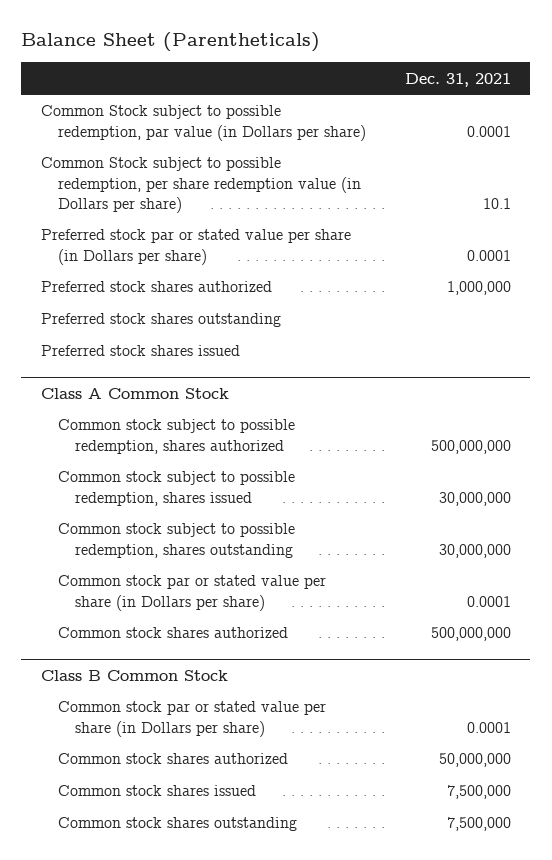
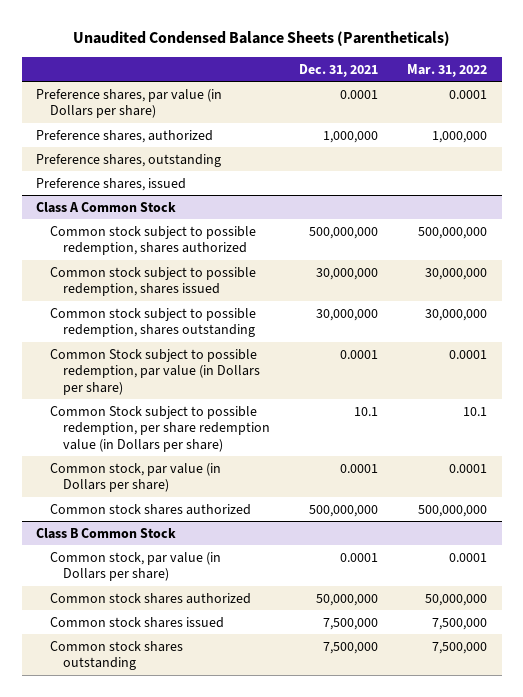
[21,32,321,53] Balance Sheet (Parentheticals) -> [72,31,450,47] Unaudited Condensed Balance Sheets (Parentheticals)
none -> [407,63,488,77] Mar. 31, 2022
[40,105,366,141] Common Stock subject to possible redemption, par value (in Dollars per share) -> none
[40,157,361,213] Common Stock subject to possible redemption, per share redemption value (in Dollars per share) -> none
[40,229,351,265] Preferred stock par or stated value per share (in Dollars per share) -> [36,88,223,119] Preference shares, par value (in Dollars per share)
[40,281,272,293] Preferred stock shares authorized -> [36,129,214,143] Preference shares, authorized
[40,313,281,328] Preferred stock shares outstanding -> [36,153,222,167] Preference shares, outstanding
[40,345,240,357] Preferred stock shares issued -> [36,177,187,191] Preference shares, issued
none -> [49,348,261,395] Common Stock subject to possible redemption, par value (in Dollars per share)
none -> [49,405,271,452] Common Stock subject to possible redemption, per share redemption value (in Dollars per share)
[57,575,326,611] Common stock par or stated value per share (in Dollars per share) -> [49,462,221,493] Common stock, par value (in Dollars per share)
[57,701,326,737] Common stock par or stated value per share (in Dollars per share) -> [49,551,221,582] Common stock, par value (in Dollars per share)

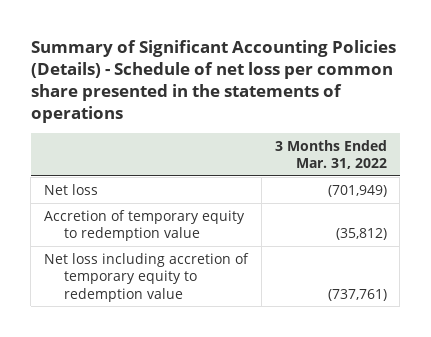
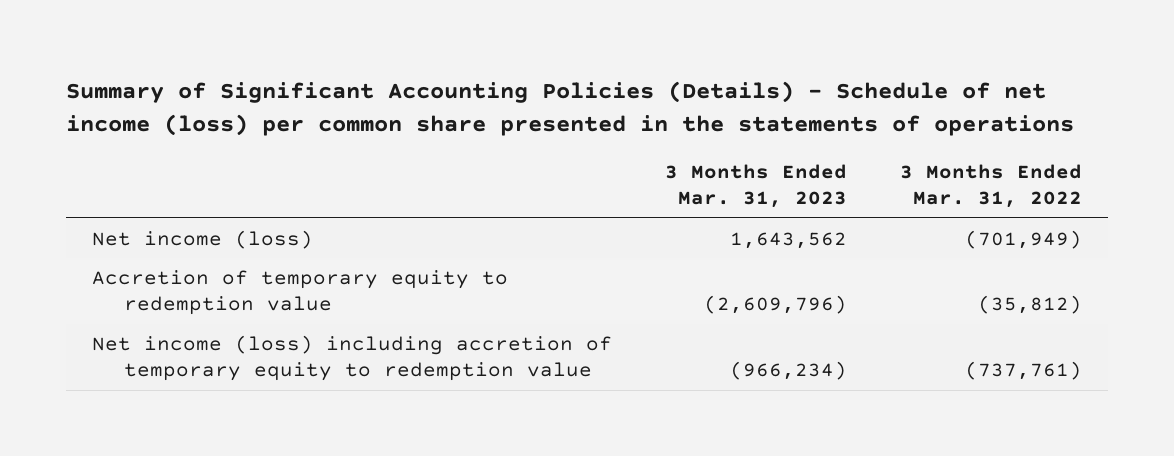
[30,39,396,123] Summary of Significant Accounting Policies (Details) - Schedule of net loss per common share presented in the statements of operations -> [65,81,1074,137] Summary of Significant Accounting Policies (Details) - Schedule of net income (loss) per common share presented in the statements of operations
none -> [664,164,847,209] 3 Months Ended Mar. 31, 2023
[44,183,99,195] Net loss -> [92,229,314,249] Net income (loss)
[44,252,250,302] Net loss including accretion of temporary equity to redemption value -> [92,334,613,382] Net income (loss) including accretion of temporary equity to redemption value

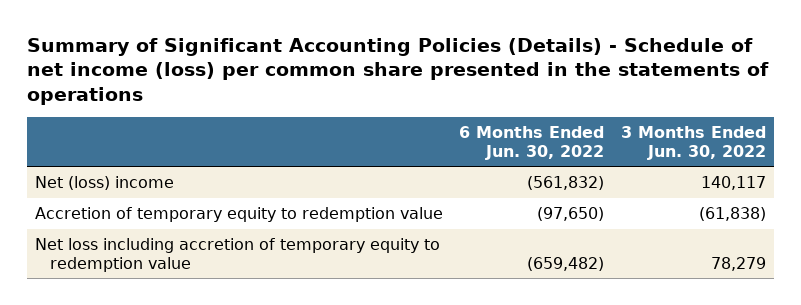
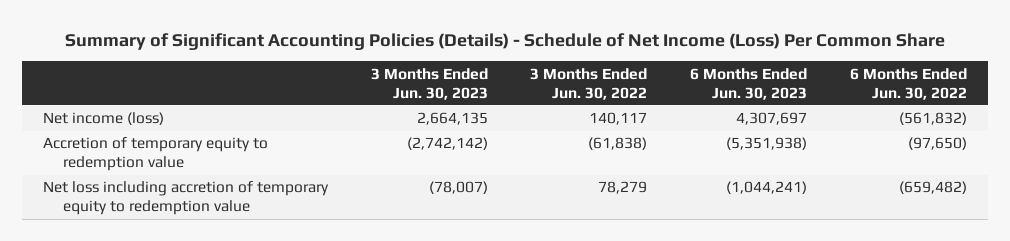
[27,37,770,106] Summary of Significant Accounting Policies (Details) - Schedule of net income (loss) per common share presented in the statements of operations -> [64,32,945,50] Summary of Significant Accounting Policies (Details) - Schedule of Net Income (Loss) Per Common Share
none -> [370,67,488,100] 3 Months Ended Jun. 30, 2023
none -> [690,67,808,100] 6 Months Ended Jun. 30, 2023
[35,176,175,191] Net (loss) income -> [43,112,165,126] Net income (loss)

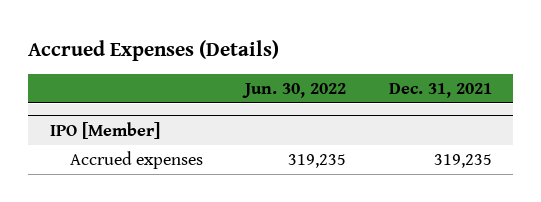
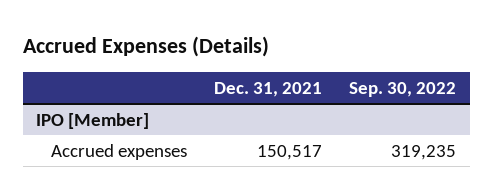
[242,82,347,98] Jun. 30, 2022 -> none
none -> [349,81,457,97] Sep. 30, 2022
[433,154,492,169] 319,235 -> [257,144,323,160] 150,517

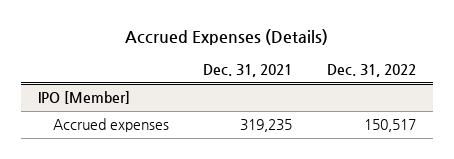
[349,81,457,97] Sep. 30, 2022 -> none
none -> [326,63,416,77] Dec. 31, 2022
[257,144,323,160] 150,517 -> [240,119,293,133] 319,235

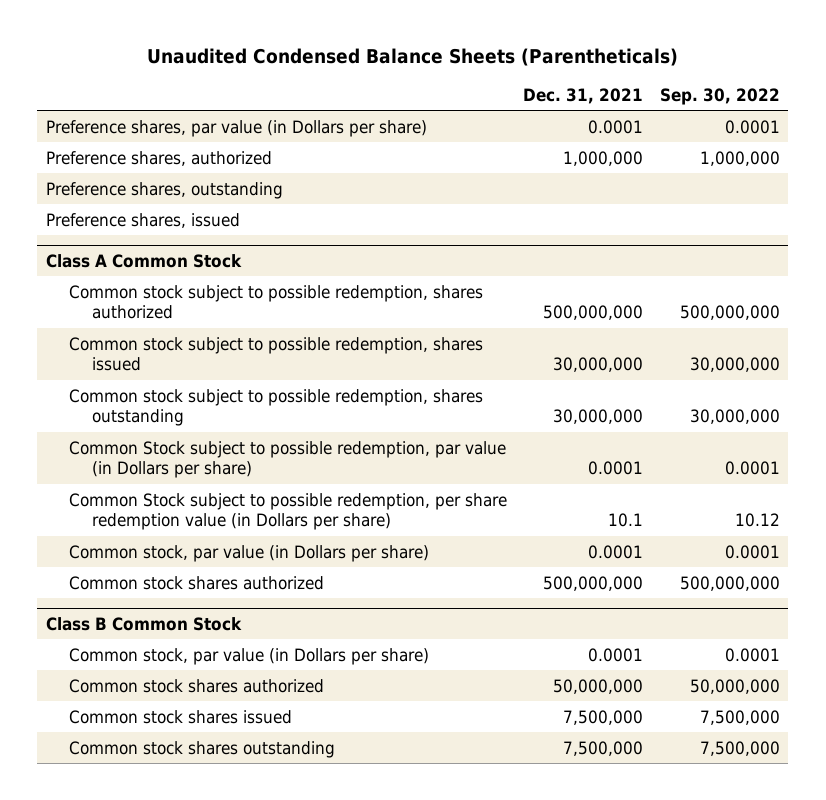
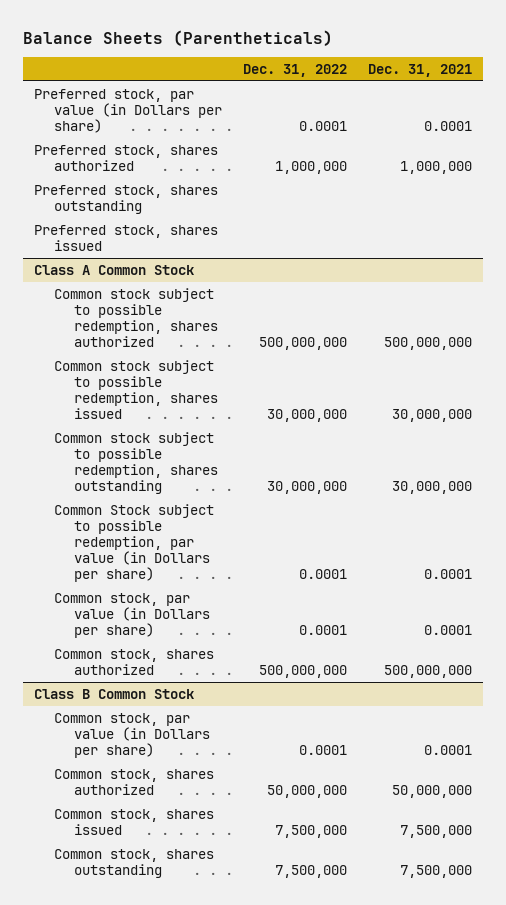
[146,47,678,66] Unaudited Condensed Balance Sheets (Parentheticals) -> [22,29,333,46] Balance Sheets (Parentheticals)
[659,87,780,105] Sep. 30, 2022 -> none
none -> [243,63,348,77] Dec. 31, 2022
[45,119,427,137] Preference shares, par value (in Dollars per share) -> [33,88,222,133] Preferred stock, par value (in Dollars per share)
[45,150,272,166] Preference shares, authorized -> [33,144,218,171] Preferred stock, shares authorized
[45,181,283,199] Preference shares, outstanding -> [33,184,218,214] Preferred stock, shares outstanding
[45,212,240,228] Preference shares, issued -> [33,224,218,251] Preferred stock, shares issued
[68,492,507,530] Common Stock subject to possible redemption, per share redemption value (in Dollars per share) -> none
[68,575,324,590] Common stock shares authorized -> [53,648,214,675] Common stock, shares authorized
[68,678,324,693] Common stock shares authorized -> [53,768,214,795] Common stock, shares authorized
[68,709,292,724] Common stock shares issued -> [53,808,214,835] Common stock, shares issued
[68,740,335,758] Common stock shares outstanding -> [53,848,214,878] Common stock, shares outstanding

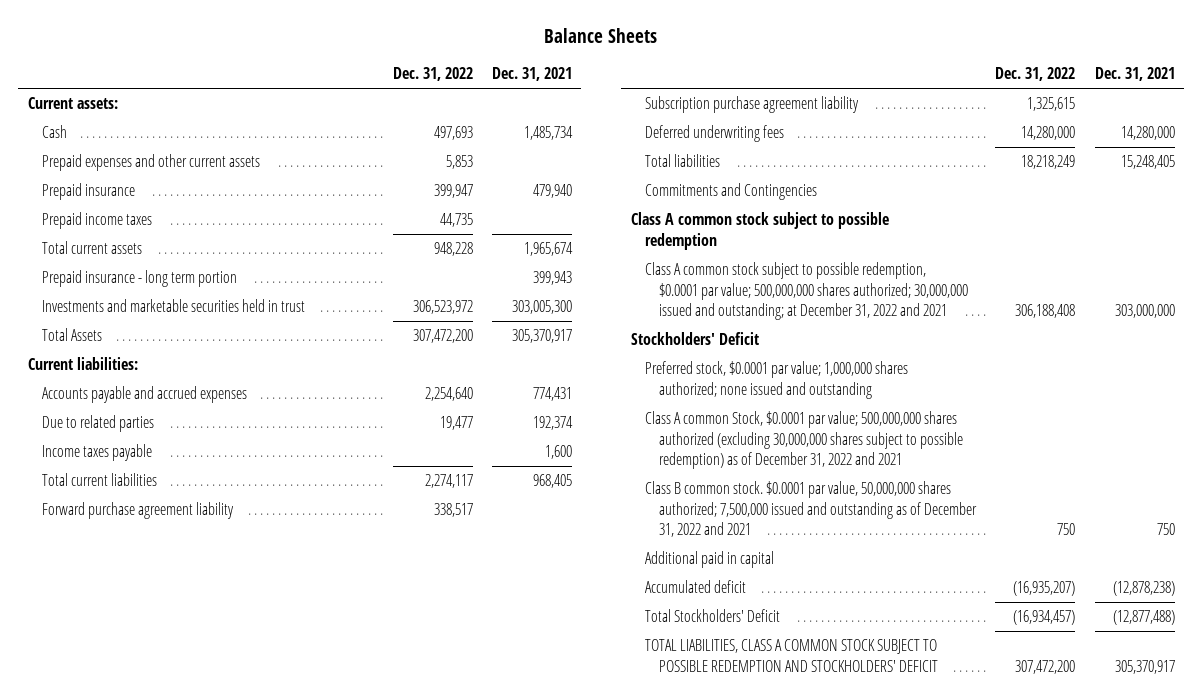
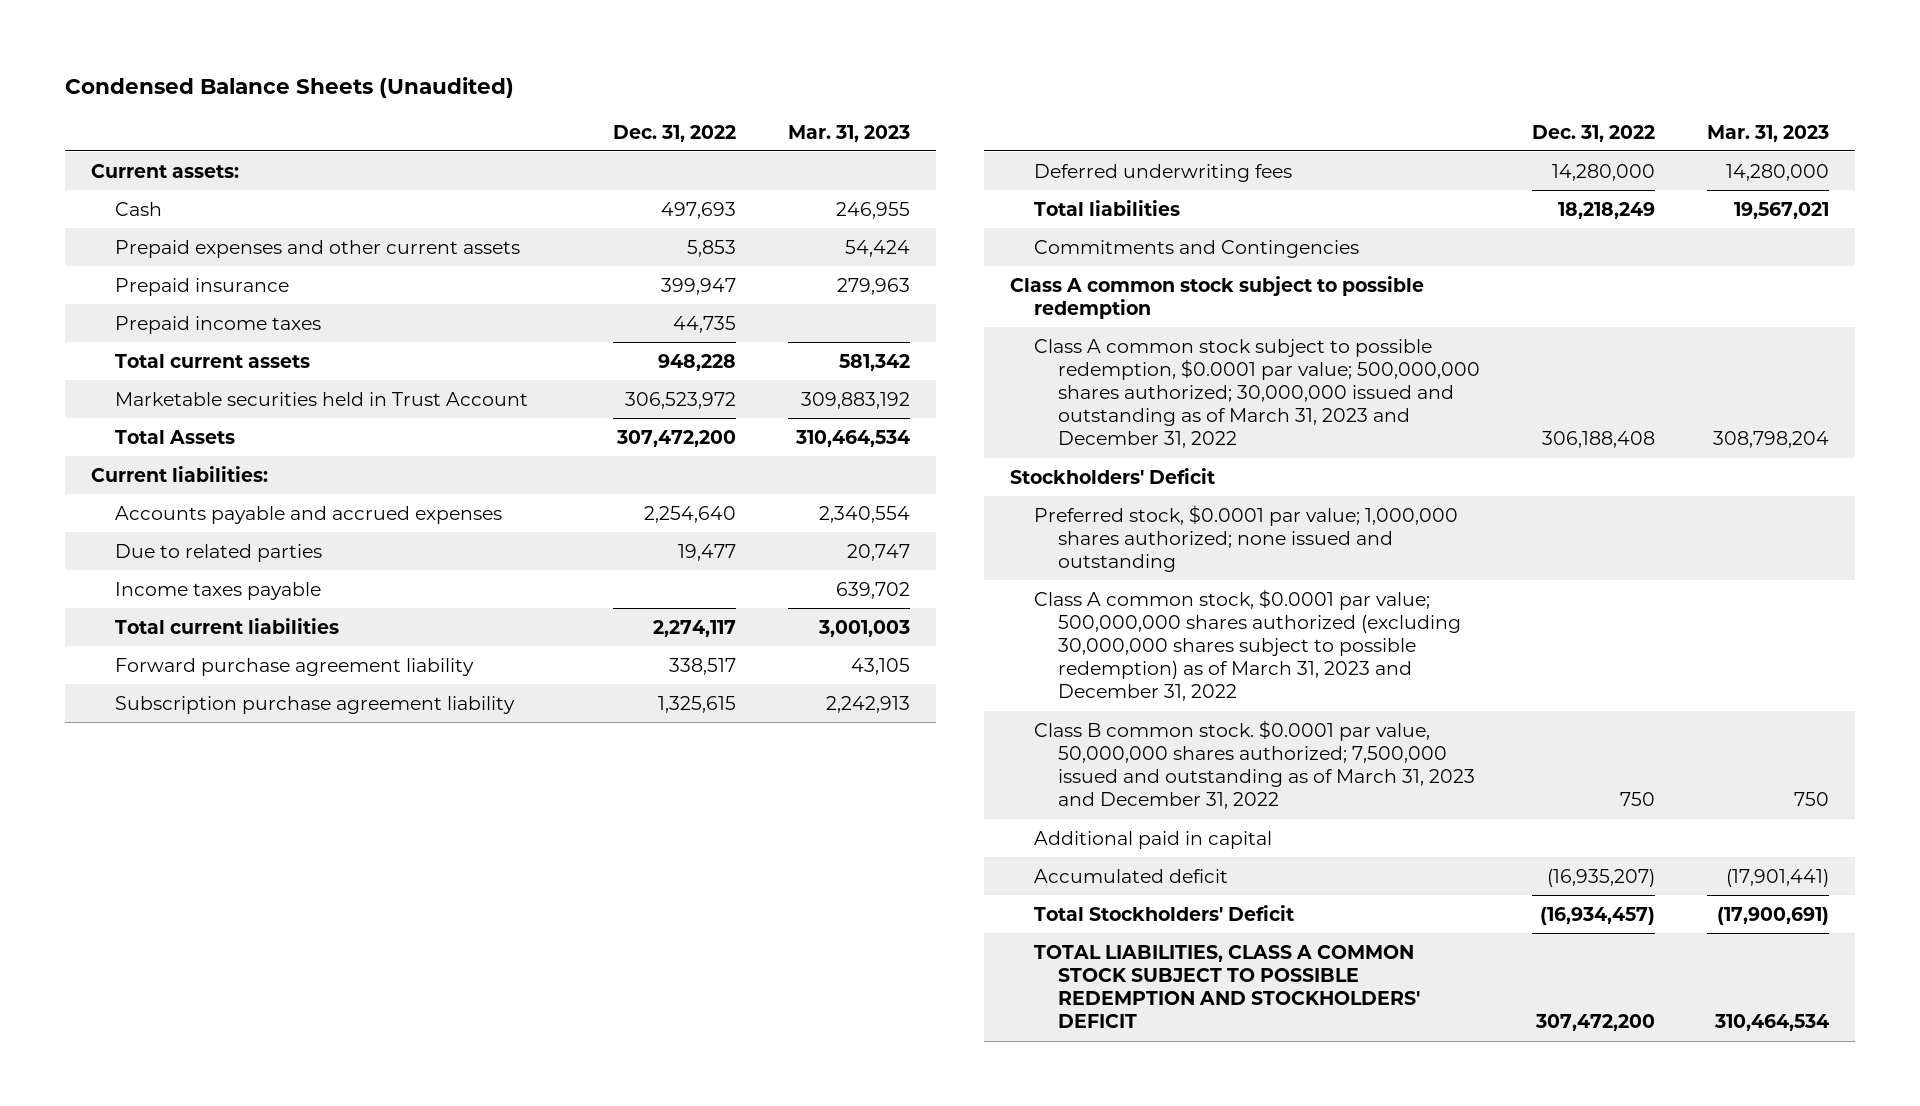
[544,28,658,44] Balance Sheets -> [64,77,514,99] Condensed Balance Sheets (Unaudited)
[491,67,572,82] Dec. 31, 2021 -> none
none -> [788,124,911,142] Mar. 31, 2023
[42,270,238,288] Prepaid insurance - long term portion -> none
[42,299,306,313] Investments and marketable securities held in trust -> [114,391,528,406] Marketable securities held in Trust Account
[644,262,969,320] Class A common stock subject to possible redemption, $0.0001 par value; 500,000,000 shares authorized; 30,000,000 issued and outstanding; at December 31, 2022 and 2021 -> [1033,338,1480,449] Class A common stock subject to possible redemption, $0.0001 par value; 500,000,000 shares authorized; 30,000,000 issued and outstanding as of March 31, 2023 and December 31, 2022
[644,411,964,469] Class A common Stock, $0.0001 par value; 500,000,000 shares authorized (excluding 30,000,000 shares subject to possible redemption) as of December 31, 2022 and 2021 -> [1033,588,1461,702] Class A common stock, $0.0001 par value; 500,000,000 shares authorized (excluding 30,000,000 shares subject to possible redemption) as of March 31, 2023 and December 31, 2022
[644,481,978,537] Class B common stock. $0.0001 par value, 50,000,000 shares authorized; 7,500,000 issued and outstanding as of December 31, 2022 and 2021 -> [1033,719,1475,810] Class B common stock. $0.0001 par value, 50,000,000 shares authorized; 7,500,000 issued and outstanding as of March 31, 2023 and December 31, 2022

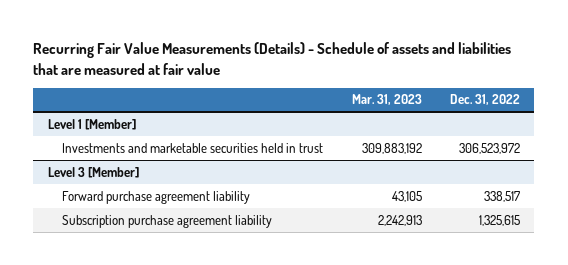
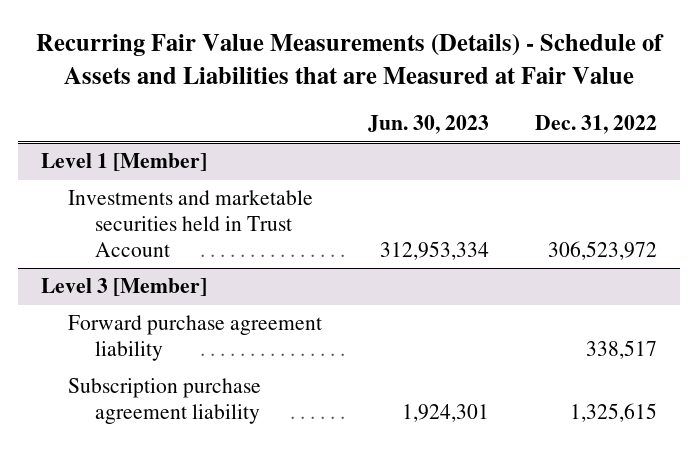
[33,41,512,75] Recurring Fair Value Measurements (Details) - Schedule of assets and liabilities that are measured at fair value -> [35,33,664,84] Recurring Fair Value Measurements (Details) - Schedule of Assets and Liabilities that are Measured at Fair Value
[351,94,422,106] Mar. 31, 2023 -> none
none -> [367,115,489,135] Jun. 30, 2023
[62,142,324,153] Investments and marketable securities held in trust -> [67,190,313,257] Investments and marketable securities held in Trust Account

